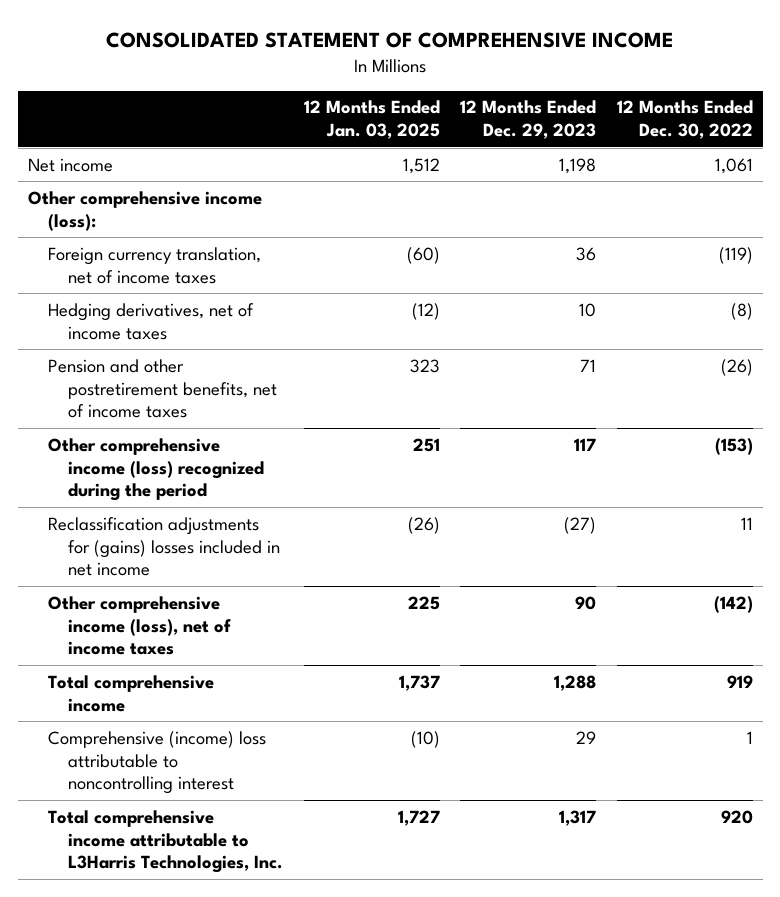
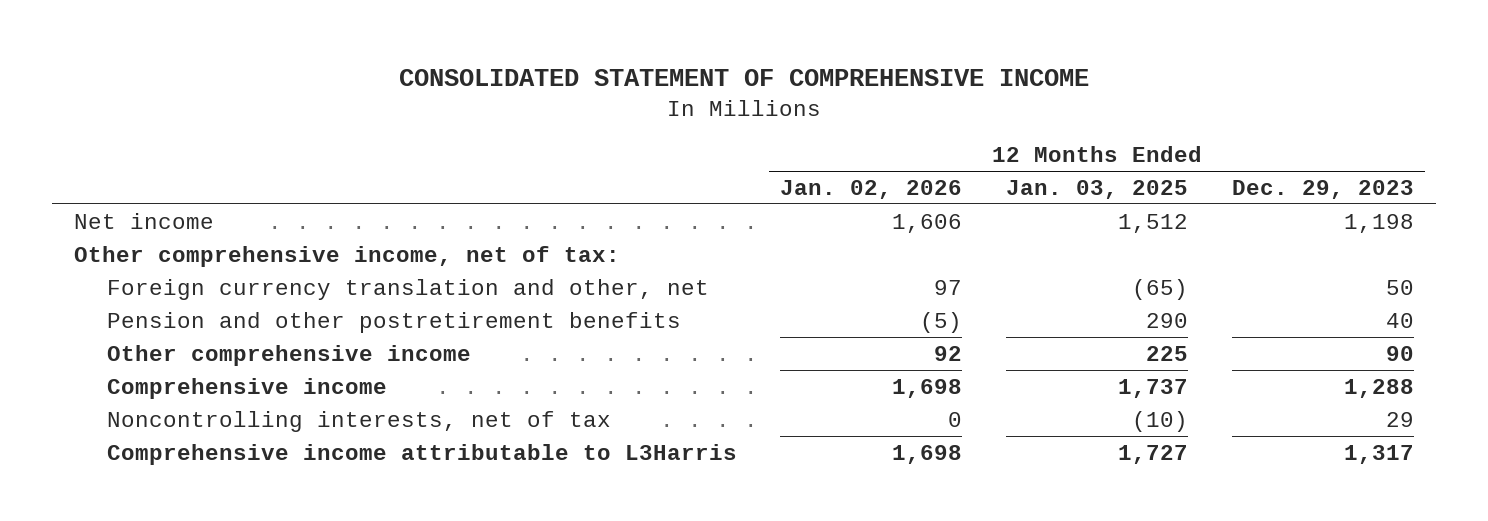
[616,100,753,140] 12 Months Ended Dec. 30, 2022 -> none
none -> [780,179,963,199] Jan. 02, 2026
[48,302,255,340] Hedging derivatives, net of income taxes -> none
[48,437,265,502] Other comprehensive income (loss) recognized during the period -> none
[48,516,281,577] Reclassification adjustments for (gains) losses included in net income -> none
[27,190,262,231] Other comprehensive income (loss): -> [73,245,620,267] Other comprehensive income, net of tax:
[48,246,262,284] Foreign currency translation, net of income taxes -> [106,278,709,300] Foreign currency translation and other, net
[406,246,440,264] (60) -> [1132,278,1189,300] (65)
[576,246,597,261] 36 -> [1386,279,1415,295] 50
[48,358,278,419] Pension and other postretirement benefits, net of income taxes -> [106,311,681,333] Pension and other postretirement benefits
[409,358,440,373] 323 -> [1146,312,1189,328] 290
[580,358,597,372] 71 -> [1386,312,1415,328] 40
[48,595,232,656] Other comprehensive income (loss), net of income taxes -> [106,344,471,366] Other comprehensive income
[48,674,215,712] Total comprehensive income -> [106,377,387,399] Comprehensive income
[48,730,267,795] Comprehensive (income) loss attributable to noncontrolling interest -> [106,410,611,432] Noncontrolling interests, net of tax
[48,809,284,874] Total comprehensive income attributable to L3Harris Technologies, Inc. -> [106,443,737,465] Comprehensive income attributable to L3Harris

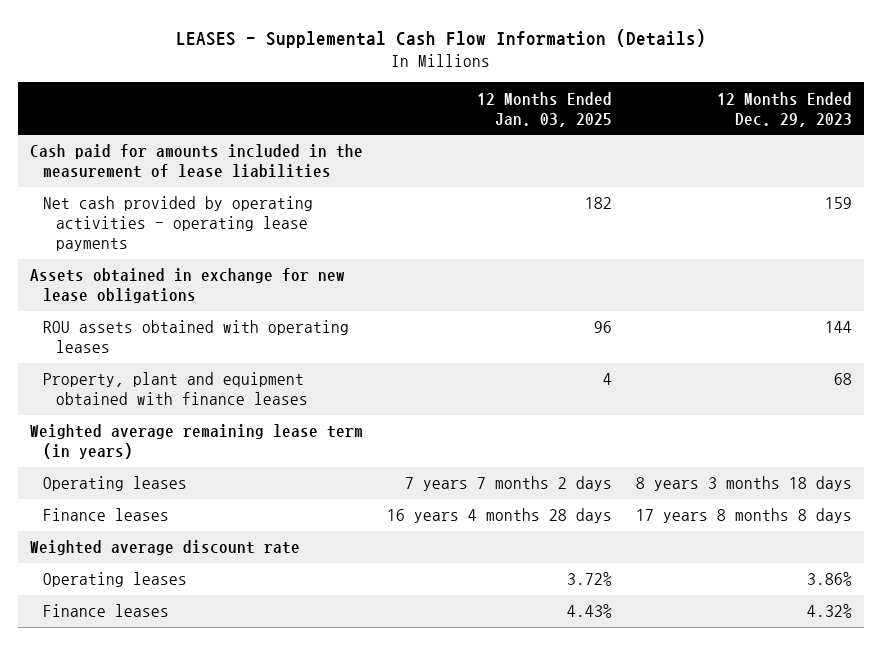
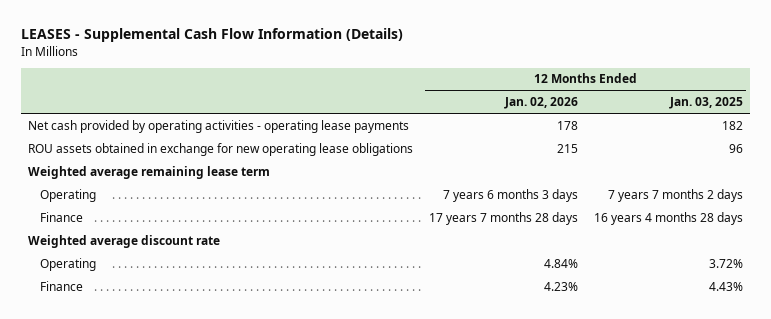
[717,91,853,127] 12 Months Ended Dec. 29, 2023 -> none
none -> [504,97,579,110] Jan. 02, 2026
[30,144,364,179] Cash paid for amounts included in the measurement of lease liabilities -> none
[30,268,346,304] Assets obtained in exchange for new lease obligations -> none
[43,372,308,406] Property, plant and equipment obtained with finance leases -> none
[43,320,350,354] ROU assets obtained with operating leases -> [28,142,414,156] ROU assets obtained in exchange for new operating lease obligations
[30,424,364,460] Weighted average remaining lease term (in years) -> [28,165,271,179] Weighted average remaining lease term
[43,476,188,492] Operating leases -> [40,188,97,202] Operating
[43,508,170,522] Finance leases -> [40,211,84,222] Finance
[43,572,188,588] Operating leases -> [40,257,97,271] Operating
[43,604,170,618] Finance leases -> [40,280,84,291] Finance

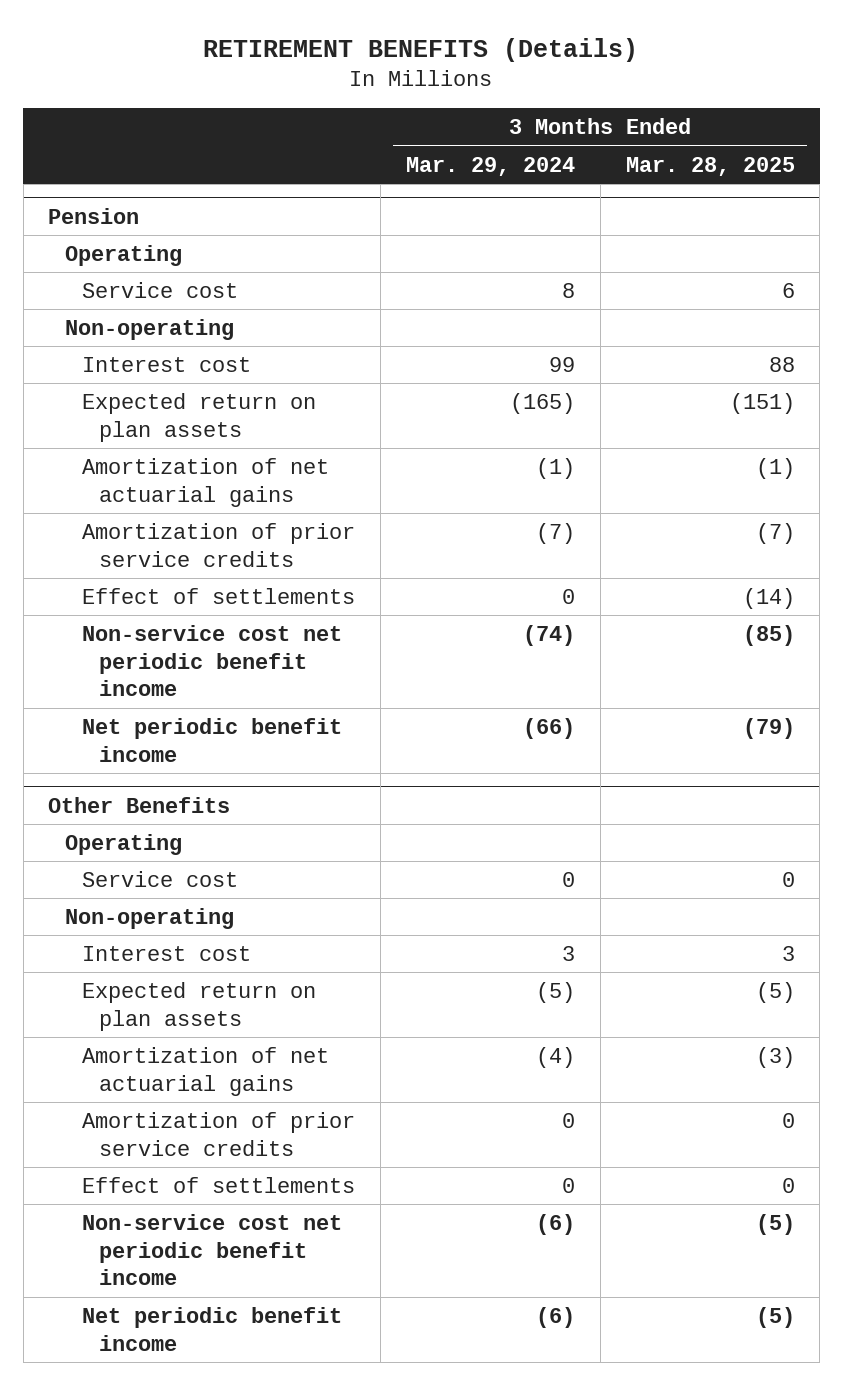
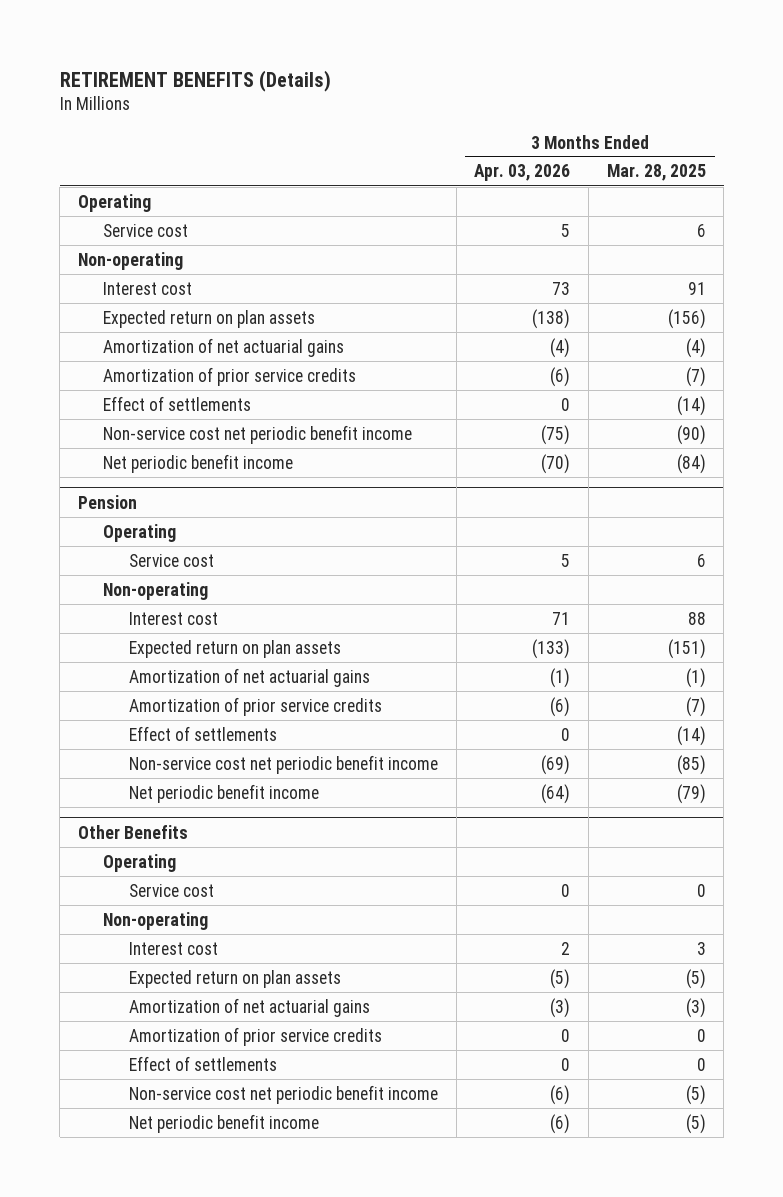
[405,156,575,176] Mar. 29, 2024 -> none
none -> [474,164,571,182] Apr. 03, 2026
none -> [77,193,151,212] Operating
none -> [103,223,189,237] Service cost
none -> [77,251,183,270] Non-operating
none -> [103,281,193,295] Interest cost
none -> [103,309,316,328] Expected return on plan assets
none -> [103,337,345,357] Amortization of net actuarial gains
none -> [103,366,357,386] Amortization of prior service credits
none -> [103,395,252,411] Effect of settlements
none -> [103,424,413,444] Non-service cost net periodic benefit income
none -> [103,453,294,473] Net periodic benefit income

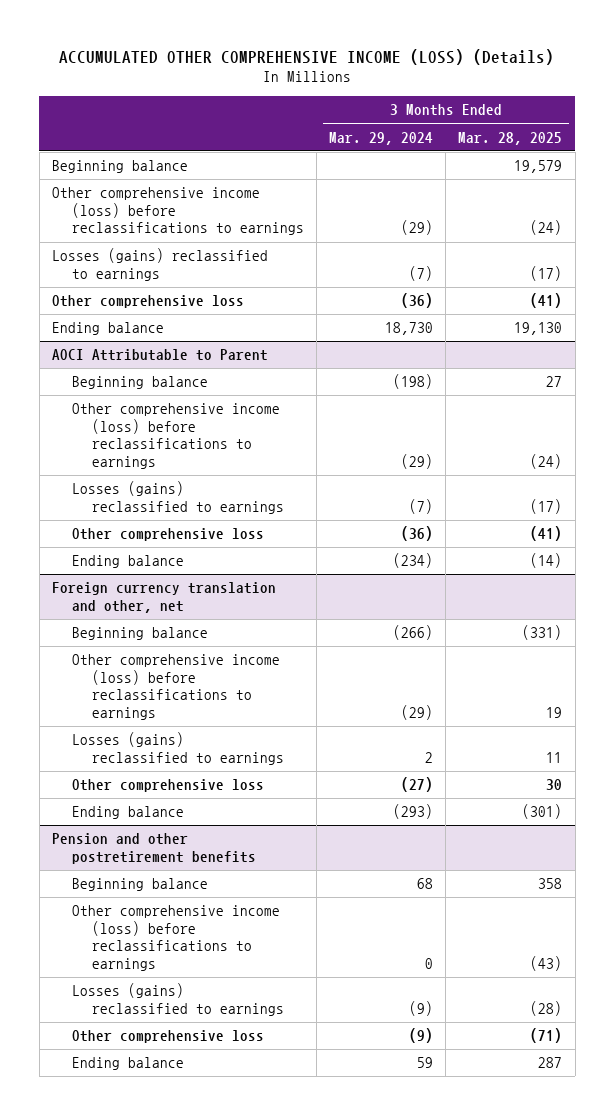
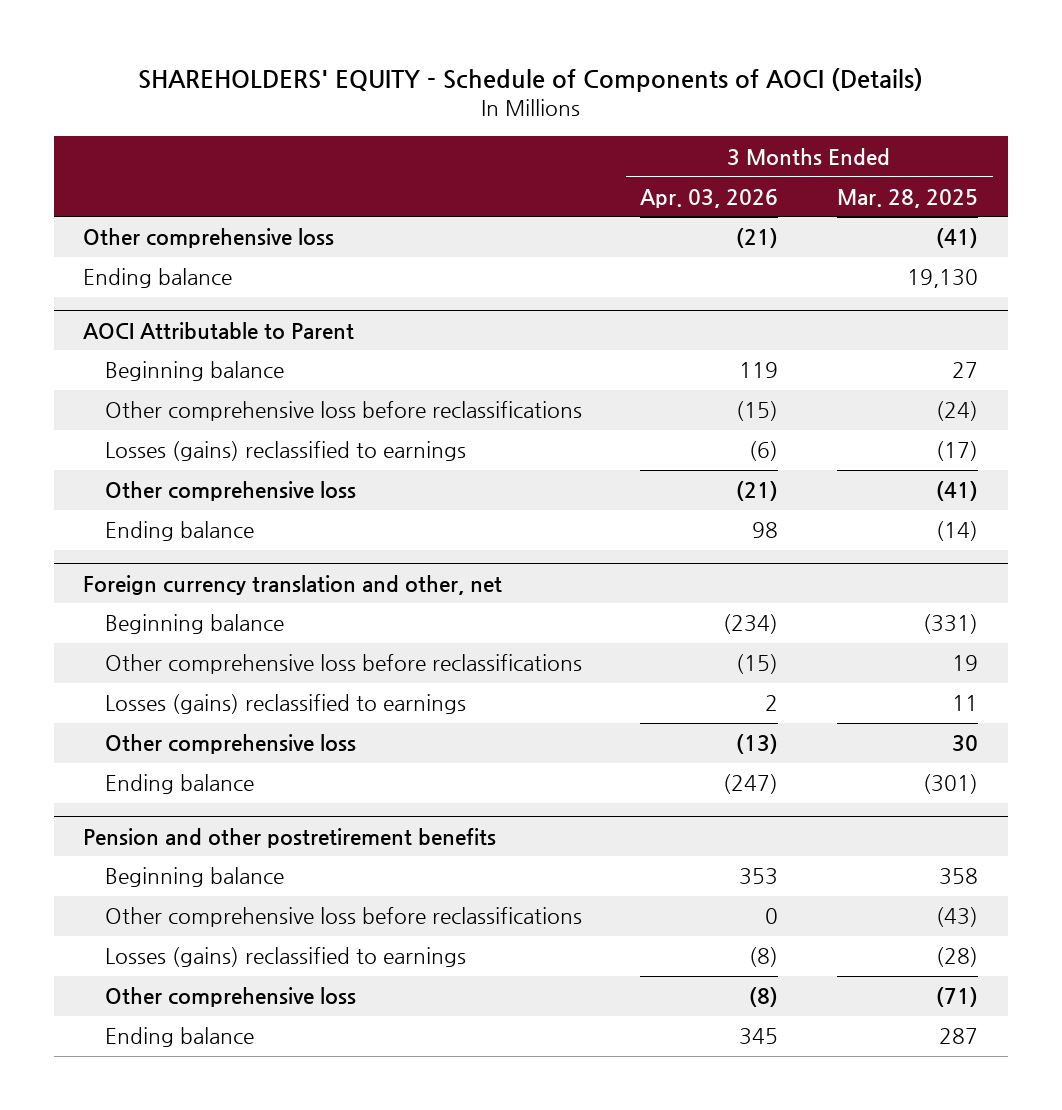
[59,48,555,65] ACCUMULATED OTHER COMPREHENSIVE INCOME (LOSS) (Details) -> [137,67,923,92] SHAREHOLDERS' EQUITY - Schedule of Components of AOCI (Details)
[329,131,434,145] Mar. 29, 2024 -> none
none -> [640,188,779,208] Apr. 03, 2026
[51,160,188,174] Beginning balance -> none
[51,187,304,236] Other comprehensive income (loss) before reclassifications to earnings -> none
[51,248,268,281] Losses (gains) reclassified to earnings -> none
[71,403,280,469] Other comprehensive income (loss) before reclassifications to earnings -> [104,401,582,422] Other comprehensive loss before reclassifications
[71,654,280,720] Other comprehensive income (loss) before reclassifications to earnings -> [104,654,582,675] Other comprehensive loss before reclassifications
[71,905,280,971] Other comprehensive income (loss) before reclassifications to earnings -> [104,907,582,928] Other comprehensive loss before reclassifications

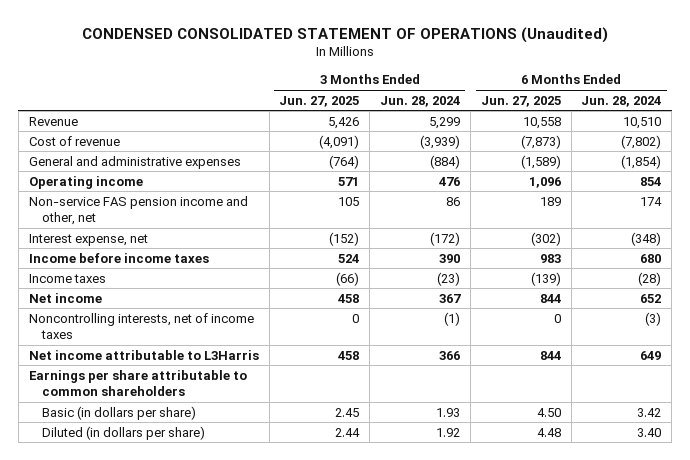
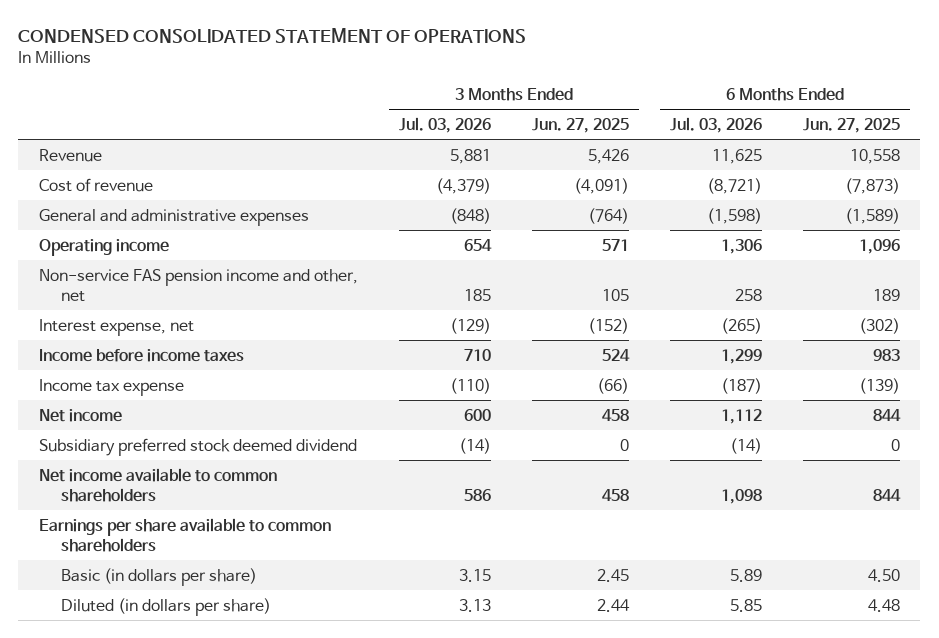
[82,26,609,43] CONDENSED CONSOLIDATED STATEMENT OF OPERATIONS (Unaudited) -> [18,28,527,44] CONDENSED CONSOLIDATED STATEMENT OF OPERATIONS
[380,95,461,107] Jun. 28, 2024 -> none
[581,95,662,107] Jun. 28, 2024 -> none
none -> [398,116,491,133] Jul. 03, 2026
none -> [669,116,762,133] Jul. 03, 2026
[28,273,106,283] Income taxes -> [38,378,184,396] Income tax expense
[28,312,254,340] Noncontrolling interests, net of income taxes -> none
none -> [38,437,357,456] Subsidiary preferred stock deemed dividend
[28,349,259,360] Net income attributable to L3Harris -> [38,467,277,502] Net income available to common shareholders
[28,369,247,397] Earnings per share attributable to common shareholders -> [38,517,331,552] Earnings per share available to common shareholders

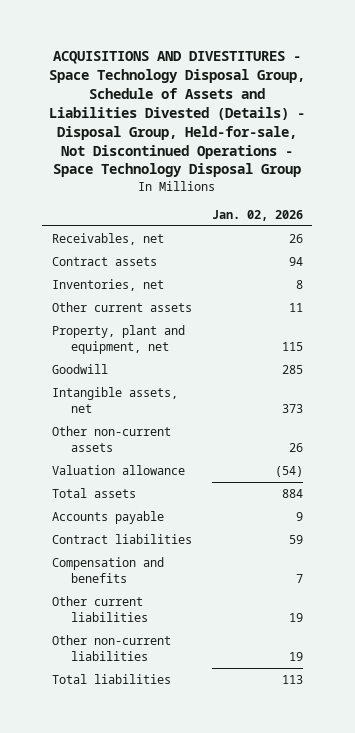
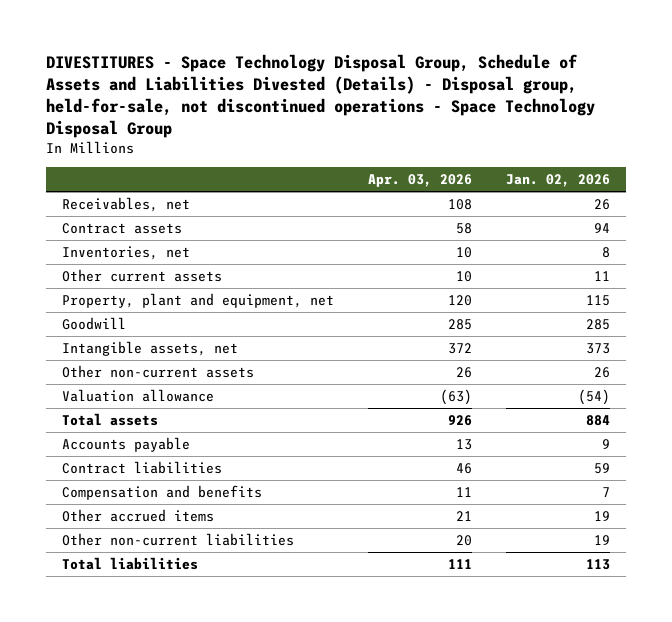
[49,51,306,178] ACQUISITIONS AND DIVESTITURES - Space Technology Disposal Group, Schedule of Assets and Liabilities Divested (Details) - Disposal Group, Held-for-sale, Not Discontinued Operations - Space Technology Disposal Group -> [45,53,595,138] DIVESTITURES - Space Technology Disposal Group, Schedule of Assets and Liabilities Divested (Details) - Disposal group, held-for-sale, not discontinued operations - Space Technology Disposal Group
none -> [368,174,473,188] Apr. 03, 2026
[52,595,148,622] Other current liabilities -> [62,509,215,523] Other accrued items

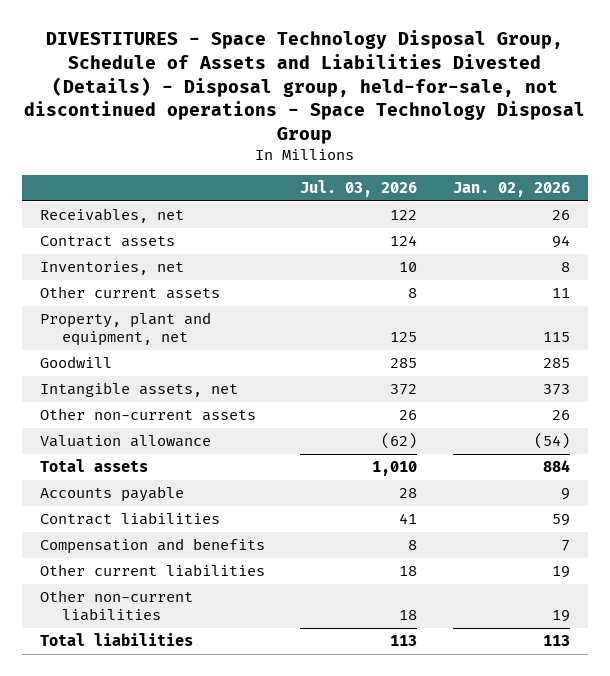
[368,174,473,188] Apr. 03, 2026 -> none
none -> [300,180,418,198] Jul. 03, 2026
[62,509,215,523] Other accrued items -> [39,564,265,578] Other current liabilities

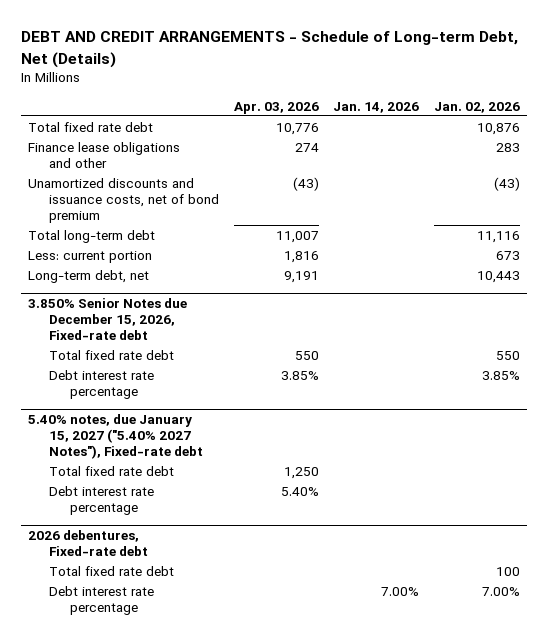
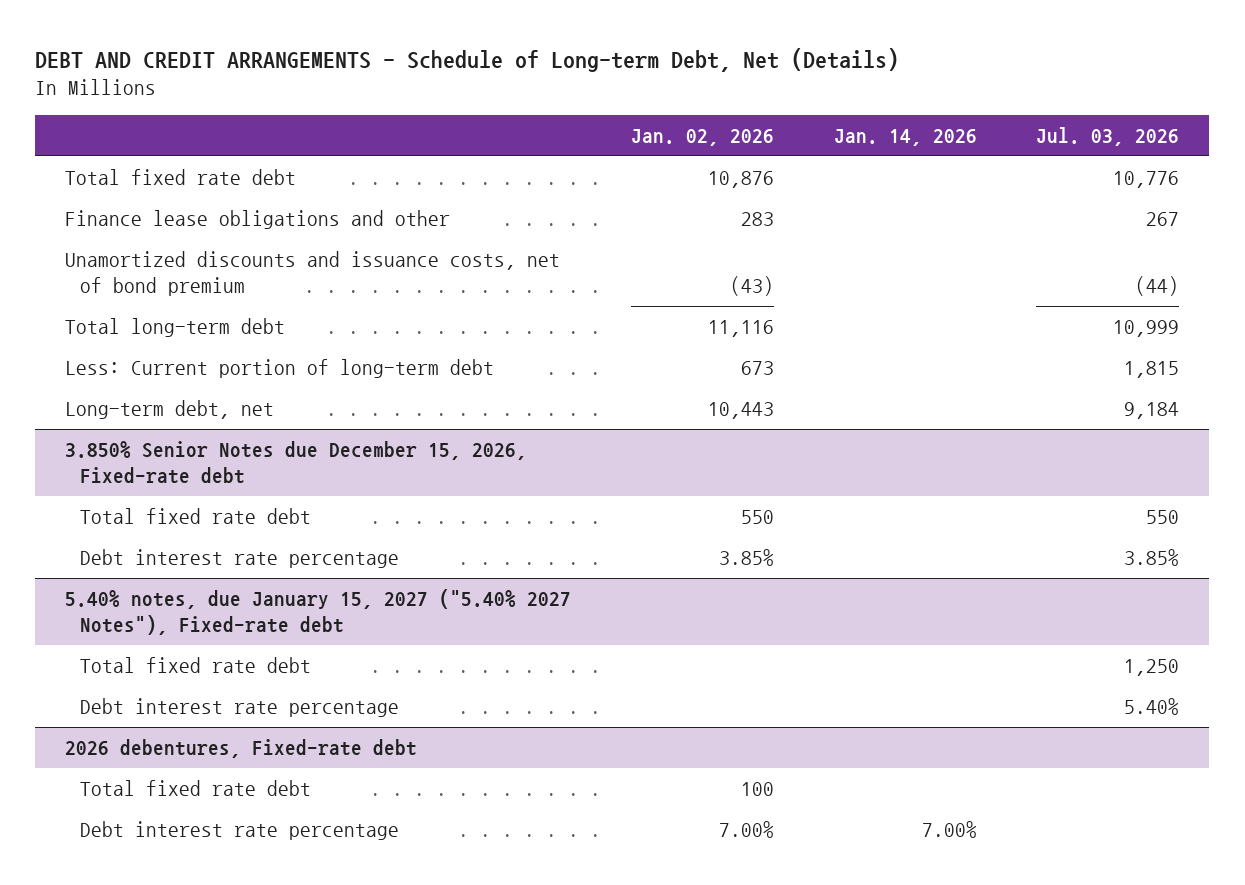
[233,101,319,114] Apr. 03, 2026 -> none
none -> [1036,126,1180,146] Jul. 03, 2026
[28,250,153,263] Less: current portion -> [65,359,495,379] Less: Current portion of long-term debt

